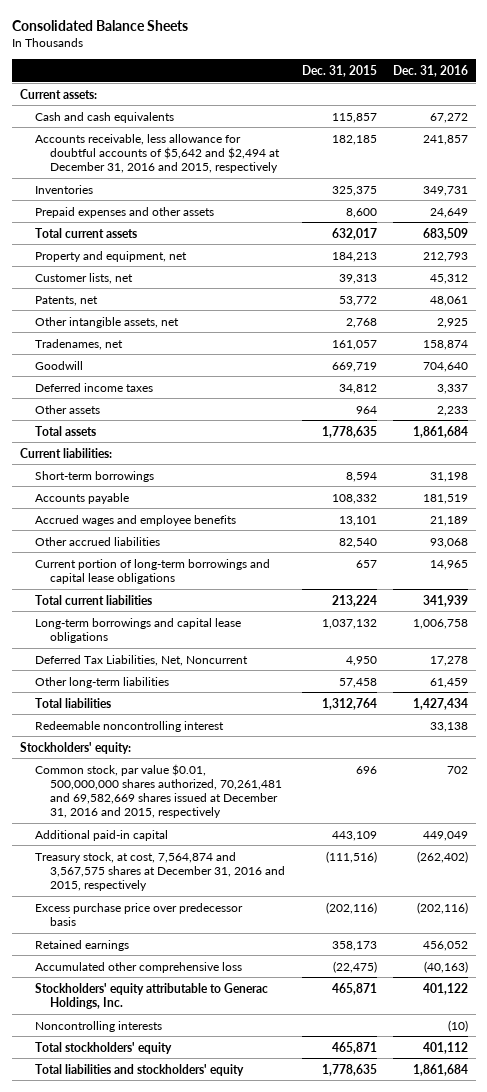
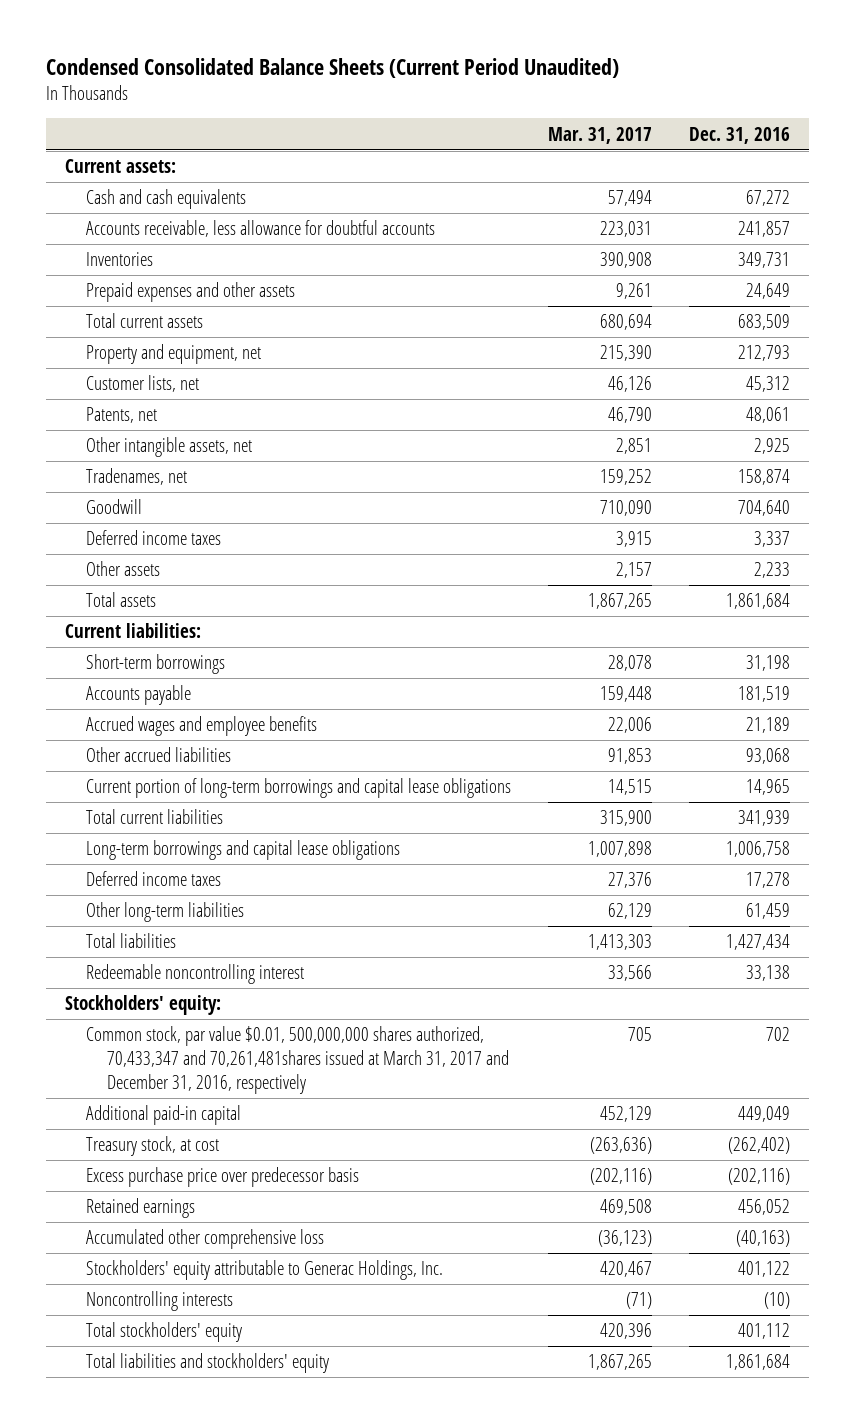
[11,19,188,31] Consolidated Balance Sheets -> [45,57,619,78] Condensed Consolidated Balance Sheets (Current Period Unaudited)
[301,64,377,77] Dec. 31, 2015 -> none
none -> [547,126,652,144] Mar. 31, 2017
[35,133,281,173] Accounts receivable, less allowance for doubtful accounts of $5,642 and $2,494 at December 31, 2016 and 2015, respectively -> [85,220,435,238] Accounts receivable, less allowance for doubtful accounts
[35,654,249,666] Deferred Tax Liabilities, Net, Noncurrent -> [85,871,221,887] Deferred income taxes
[35,763,283,818] Common stock, par value $0.01, 500,000,000 shares authorized, 70,261,481 and 69,582,669 shares issued at December 31, 2016 and 2015, respectively -> [85,1026,509,1094] Common stock, par value $0.01, 500,000,000 shares authorized, 70,433,347 and 70,261,481shares issued at March 31, 2017 and December 31, 2016, respectively
[35,851,286,891] Treasury stock, at cost, 7,564,874 and 3,567,575 shares at December 31, 2016 and 2015, respectively -> [85,1136,219,1157] Treasury stock, at cost

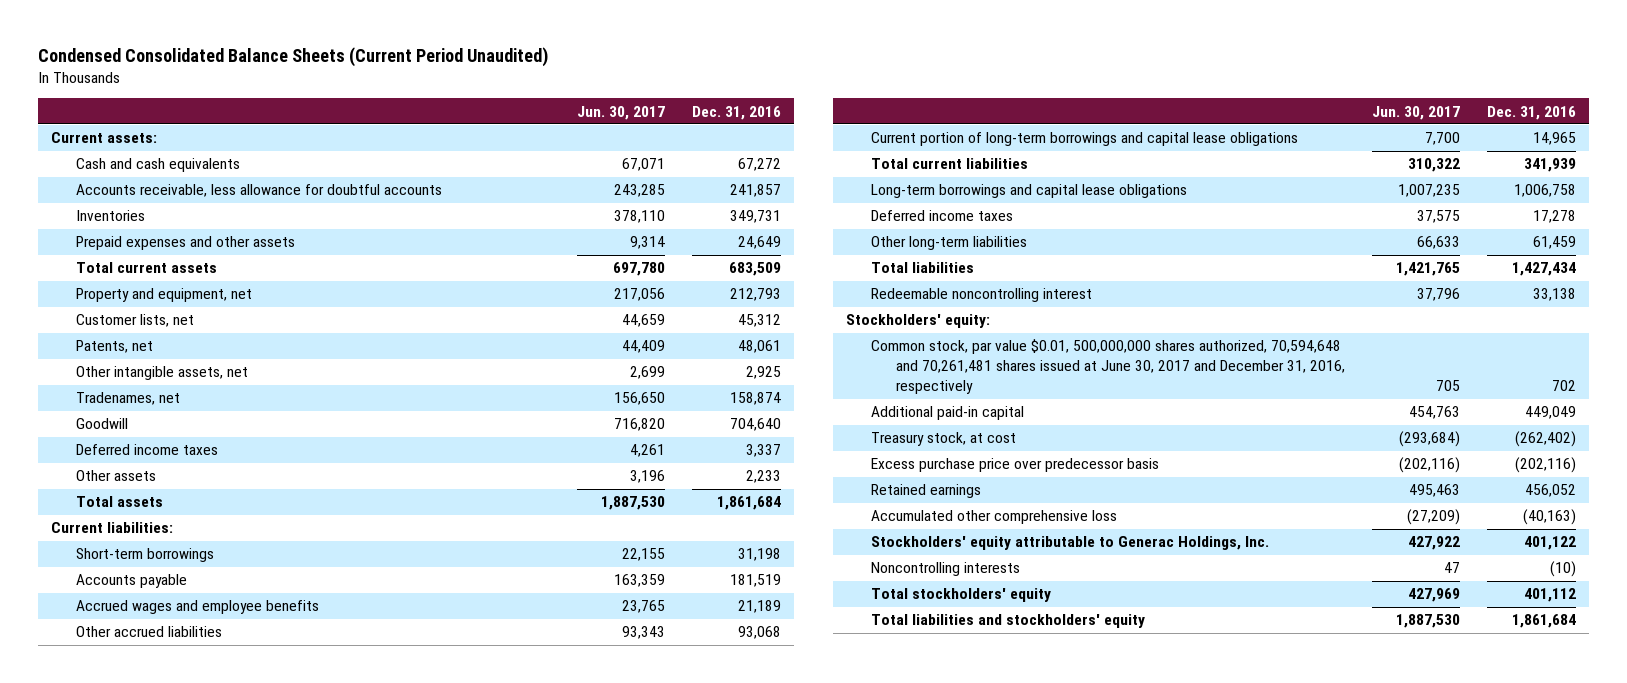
[547,126,652,144] Mar. 31, 2017 -> none
none -> [576,105,665,120] Jun. 30, 2017
[85,1026,509,1094] Common stock, par value $0.01, 500,000,000 shares authorized, 70,433,347 and 70,261,481shares issued at March 31, 2017 and December 31, 2016, respectively -> [871,339,1345,395] Common stock, par value $0.01, 500,000,000 shares authorized, 70,594,648 and 70,261,481 shares issued at June 30, 2017 and December 31, 2016, respectively

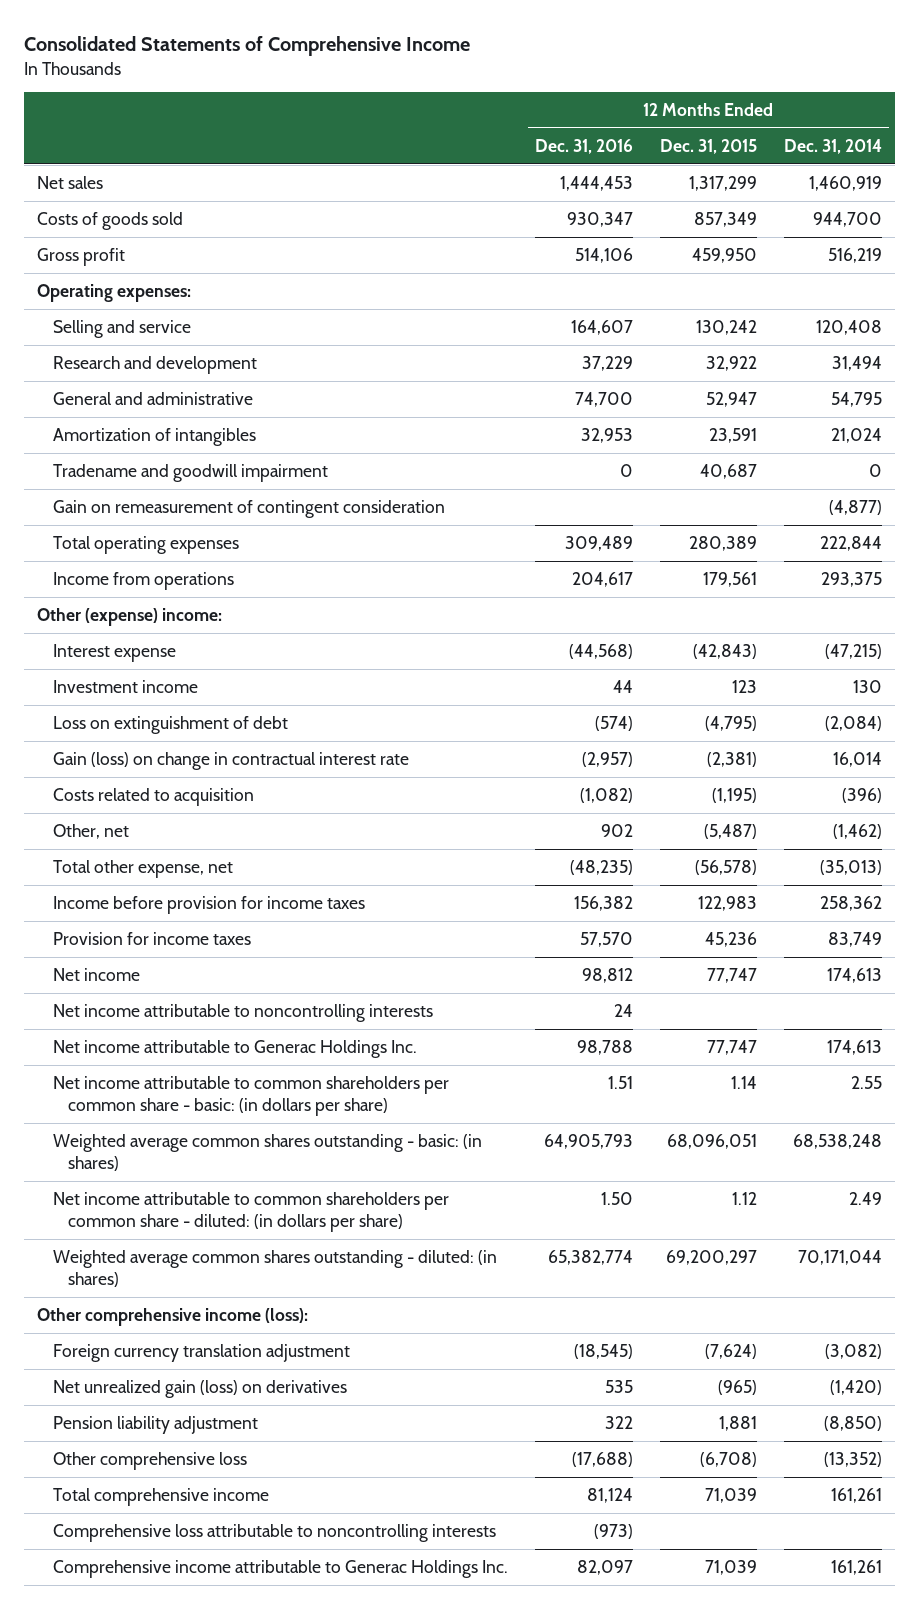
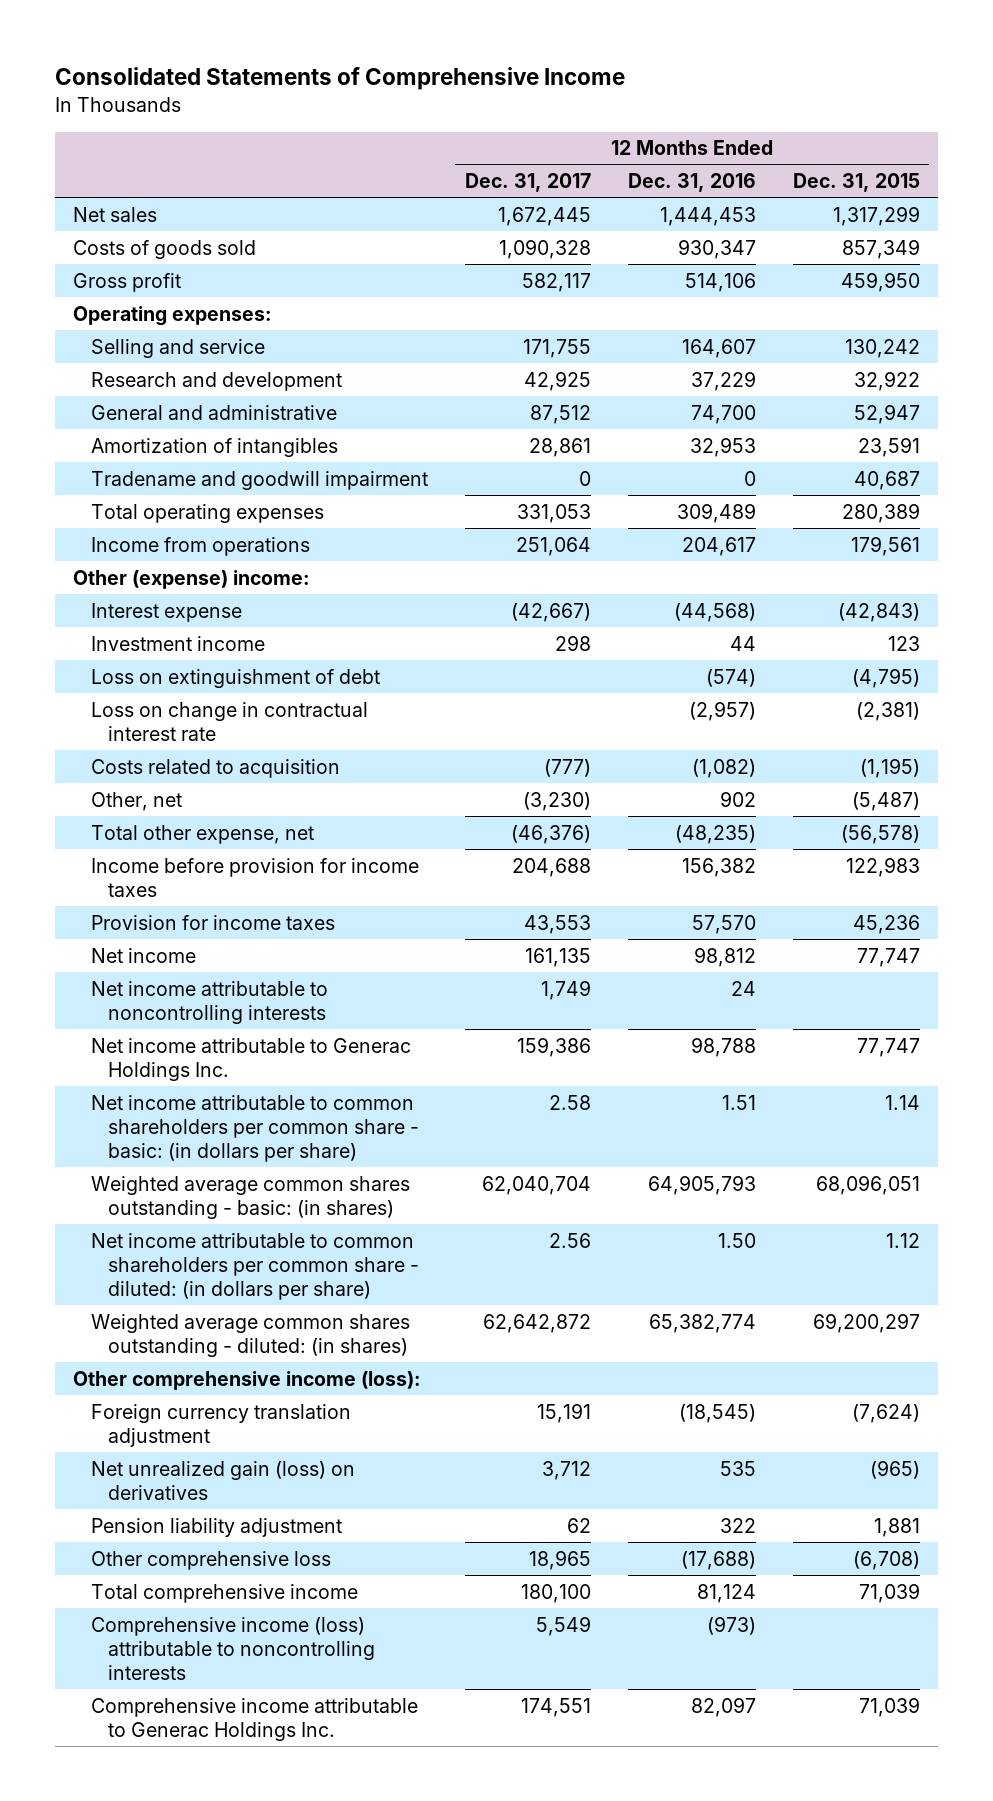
[783,138,882,154] Dec. 31, 2014 -> none
none -> [464,173,591,193] Dec. 31, 2017
[52,500,445,519] Gain on remeasurement of contingent consideration -> none
[52,752,409,771] Gain (loss) on change in contractual interest rate -> [90,701,368,741] Loss on change in contractual interest rate
[52,1524,496,1543] Comprehensive loss attributable to noncontrolling interests -> [90,1616,376,1681] Comprehensive income (loss) attributable to noncontrolling interests

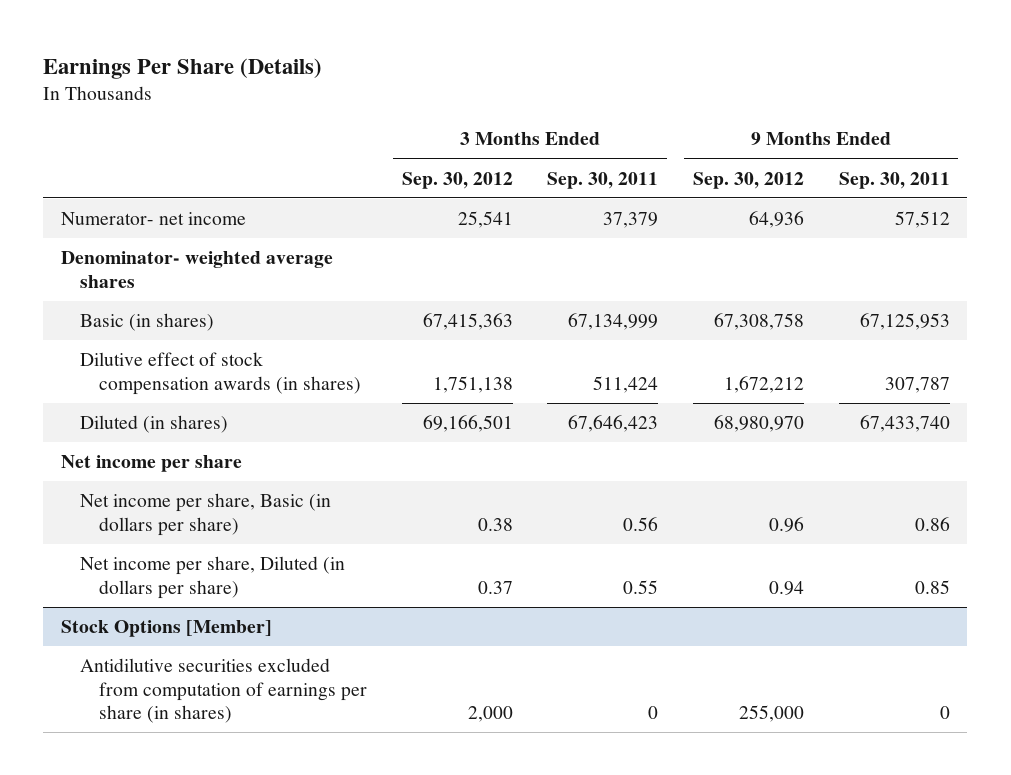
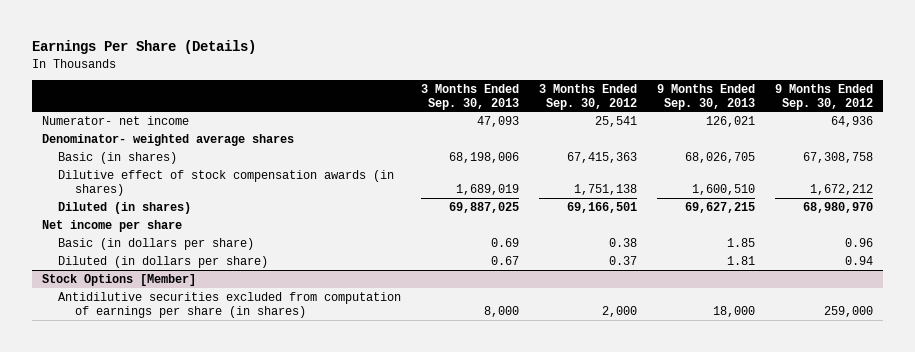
[547,171,659,189] Sep. 30, 2011 -> none
[838,171,950,189] Sep. 30, 2011 -> none
none -> [421,83,520,110] 3 Months Ended Sep. 30, 2013
none -> [657,83,756,110] 9 Months Ended Sep. 30, 2013
[79,493,331,536] Net income per share, Basic (in dollars per share) -> [58,237,255,250] Basic (in dollars per share)
[79,556,345,599] Net income per share, Diluted (in dollars per share) -> [58,255,269,268] Diluted (in dollars per share)
[739,705,805,723] 255,000 -> [823,305,873,317] 259,000

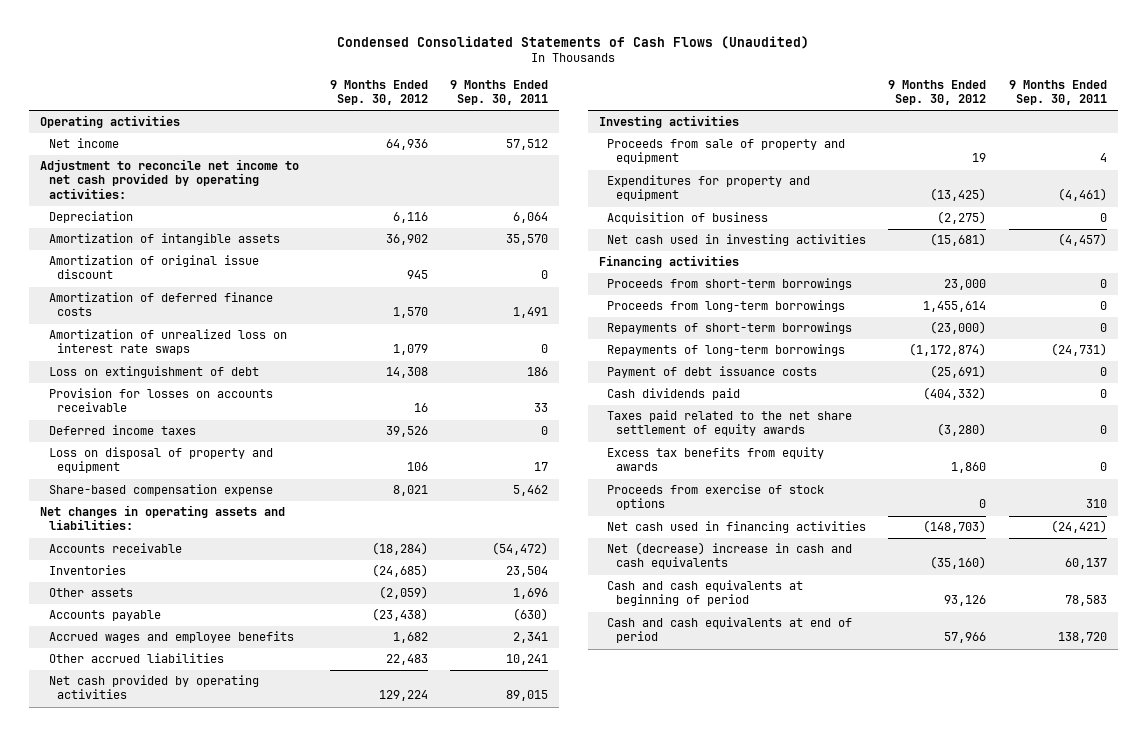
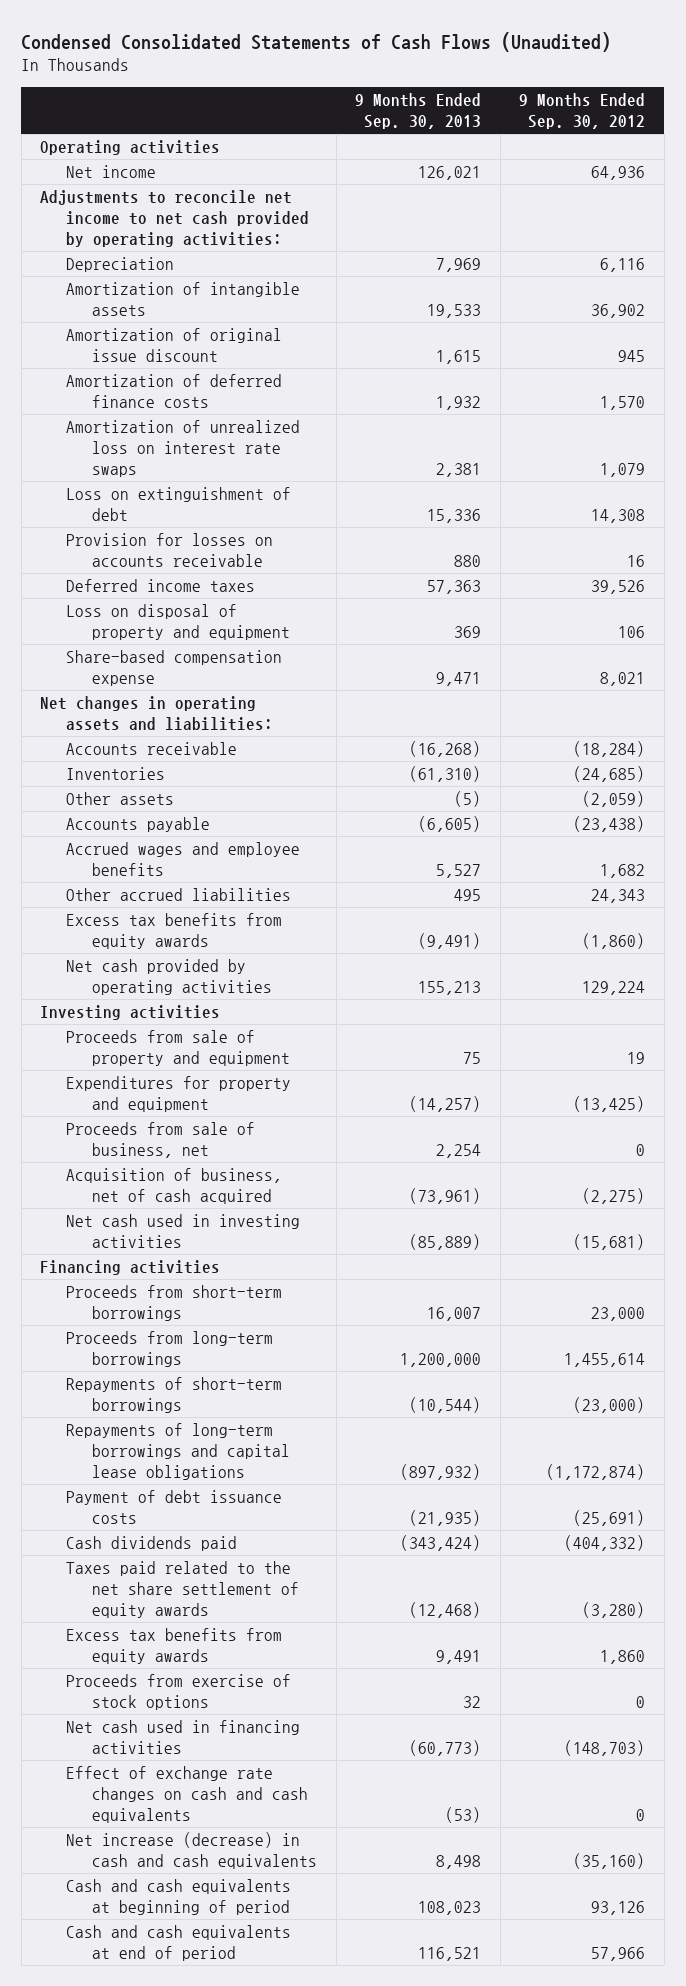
[450,80,549,106] 9 Months Ended Sep. 30, 2011 -> none
none -> [355,93,482,130] 9 Months Ended Sep. 30, 2013
[40,159,300,199] Adjustment to reconcile net income to net cash provided by operating activities: -> [40,190,310,247] Adjustments to reconcile net income to net cash provided by operating activities:
[385,654,428,666] 22,483 -> [591,889,646,904] 24,343
none -> [66,913,283,949] Excess tax benefits from equity awards
none -> [66,1122,256,1158] Proceeds from sale of business, net
[607,212,769,225] Acquisition of business -> [66,1168,283,1204] Acquisition of business, net of cash acquired
[607,344,846,357] Repayments of long-term borrowings -> [66,1423,291,1480] Repayments of long-term borrowings and capital lease obligations
none -> [66,1766,309,1823] Effect of exchange rate changes on cash and cash equivalents
[607,542,853,570] Net (decrease) increase in cash and cash equivalents -> [66,1832,318,1869] Net increase (decrease) in cash and cash equivalents

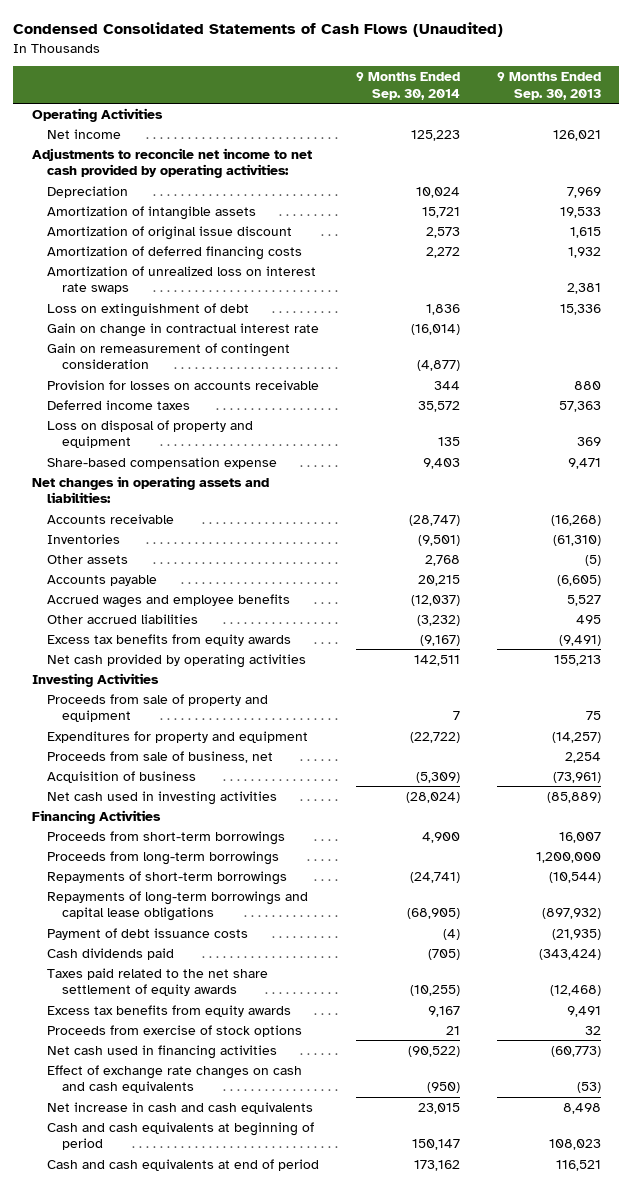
[519,93,646,130] 9 Months Ended Sep. 30, 2012 -> none
none -> [356,72,461,100] 9 Months Ended Sep. 30, 2014
[40,140,221,156] Operating activities -> [31,107,163,122] Operating Activities
[66,374,283,408] Amortization of deferred finance costs -> [47,245,303,260] Amortization of deferred financing costs
none -> [47,322,320,337] Gain on change in contractual interest rate
none -> [47,342,291,370] Gain on remeasurement of contingent consideration
[40,1005,221,1021] Investing activities -> [31,672,159,687] Investing Activities
[66,1168,283,1204] Acquisition of business, net of cash acquired -> [47,770,197,783] Acquisition of business
[40,1260,221,1276] Financing activities -> [31,809,161,824] Financing Activities
[66,1832,318,1869] Net increase (decrease) in cash and cash equivalents -> [47,1101,314,1114] Net increase in cash and cash equivalents

